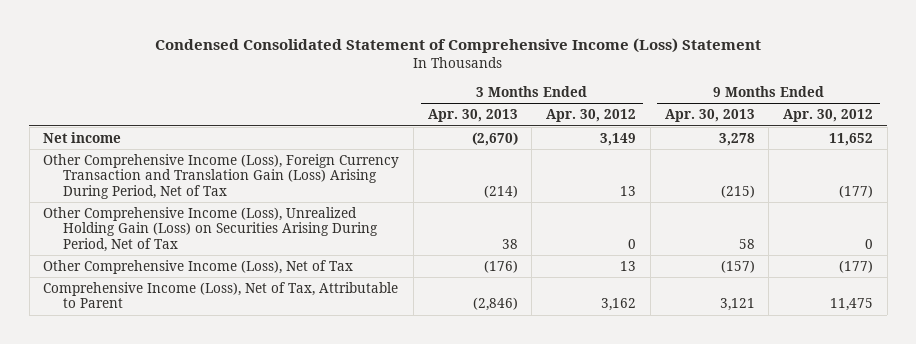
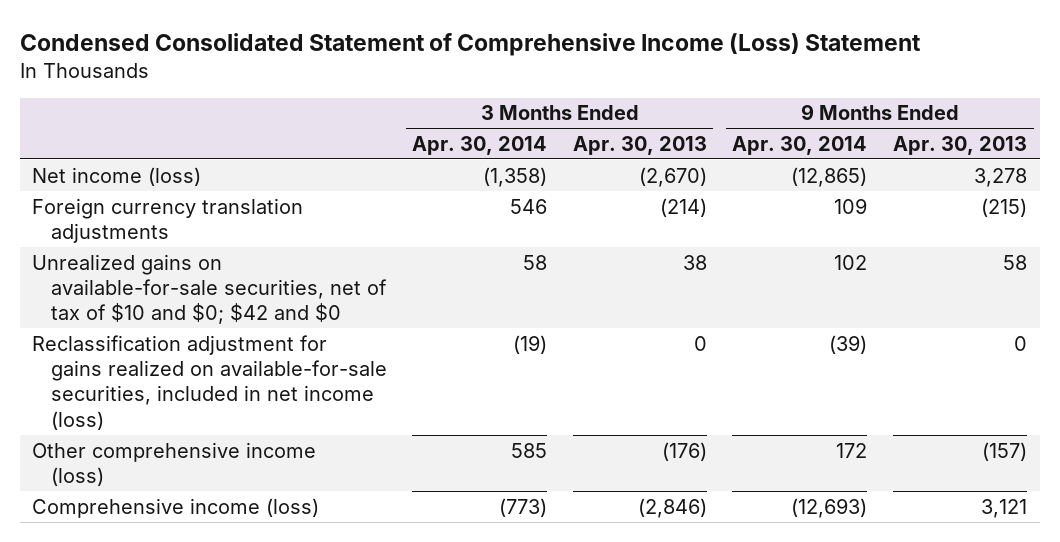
[546,109,637,123] Apr. 30, 2012 -> none
[783,109,874,123] Apr. 30, 2012 -> none
none -> [412,135,548,155] Apr. 30, 2014
none -> [732,135,868,155] Apr. 30, 2014
[43,131,122,143] Net income -> [32,166,202,186] Net income (loss)
[43,153,400,199] Other Comprehensive Income (Loss), Foreign Currency Transaction and Translation Gain (Loss) Arising During Period, Net of Tax -> [32,197,304,243] Foreign currency translation adjustments
[43,206,378,252] Other Comprehensive Income (Loss), Unrealized Holding Gain (Loss) on Securities Arising During Period, Net of Tax -> [32,253,387,325] Unrealized gains on available-for-sale securities, net of tax of $10 and $0; $42 and $0
none -> [32,334,387,430] Reclassification adjustment for gains realized on available-for-sale securities, included in net income (loss)
[43,259,354,274] Other Comprehensive Income (Loss), Net of Tax -> [32,441,317,486] Other comprehensive income (loss)
[43,281,399,309] Comprehensive Income (Loss), Net of Tax, Attributable to Parent -> [32,497,320,518] Comprehensive income (loss)

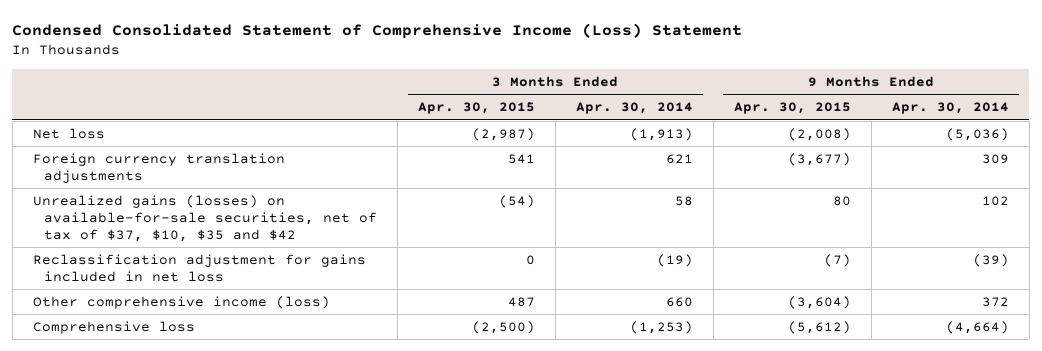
[572,135,707,155] Apr. 30, 2013 -> none
[893,135,1028,155] Apr. 30, 2013 -> none
none -> [417,102,535,115] Apr. 30, 2015
none -> [733,102,851,115] Apr. 30, 2015
[32,166,202,186] Net income (loss) -> [32,127,105,139] Net loss
[483,166,548,187] (1,358) -> [629,127,693,141] (1,913)
[791,166,868,187] (12,865) -> [945,127,1009,141] (5,036)
[510,198,548,214] 546 -> [665,153,693,164] 621
[834,197,868,214] 109 -> [981,153,1009,164] 309
[32,253,387,325] Unrealized gains on available-for-sale securities, net of tax of $10 and $0; $42 and $0 -> [32,194,377,242] Unrealized gains (losses) on available-for-sale securities, net of tax of $37, $10, $35 and $42
[32,334,387,430] Reclassification adjustment for gains realized on available-for-sale securities, included in net income (loss) -> [32,253,366,282] Reclassification adjustment for gains included in net loss
[511,442,548,458] 585 -> [665,296,693,307] 660
[836,442,868,458] 172 -> [981,296,1009,307] 372
[32,497,320,518] Comprehensive income (loss) -> [32,320,195,334] Comprehensive loss
[499,497,548,517] (773) -> [629,320,693,334] (1,253)
[791,497,868,518] (12,693) -> [945,320,1009,334] (4,664)

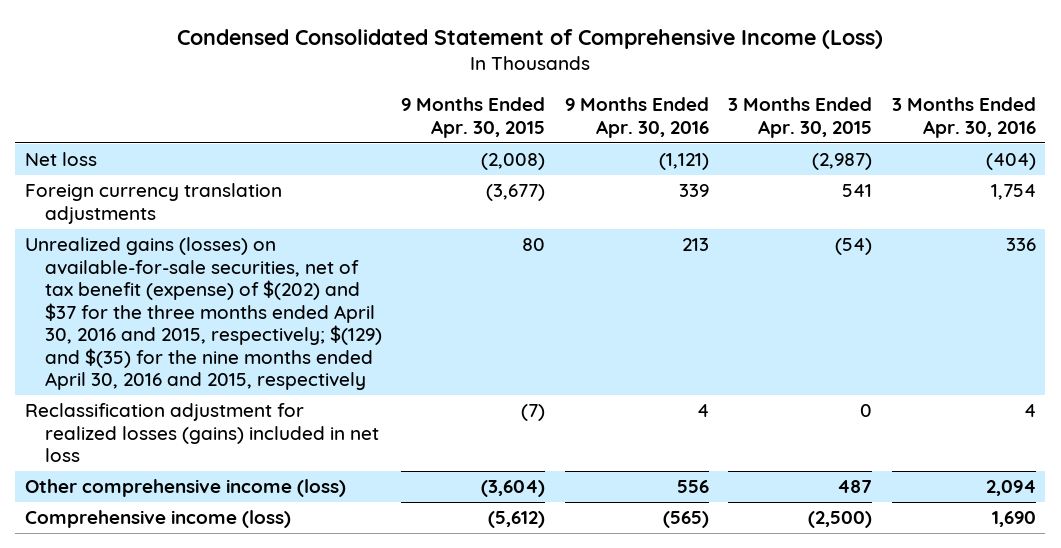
[12,22,743,39] Condensed Consolidated Statement of Comprehensive Income (Loss) Statement -> [177,28,884,49] Condensed Consolidated Statement of Comprehensive Income (Loss)
[575,102,693,115] Apr. 30, 2014 -> none
[891,102,1009,115] Apr. 30, 2014 -> none
none -> [564,97,709,138] 9 Months Ended Apr. 30, 2016
none -> [891,97,1036,138] 3 Months Ended Apr. 30, 2016
[32,194,377,242] Unrealized gains (losses) on available-for-sale securities, net of tax of $37, $10, $35 and $42 -> [25,237,382,391] Unrealized gains (losses) on available-for-sale securities, net of tax benefit (expense) of $(202) and $37 for the three months ended April 30, 2016 and 2015, respectively; $(129) and $(35) for the nine months ended April 30, 2016 and 2015, respectively
[32,253,366,282] Reclassification adjustment for gains included in net loss -> [25,403,379,463] Reclassification adjustment for realized losses (gains) included in net loss
[32,320,195,334] Comprehensive loss -> [25,510,292,529] Comprehensive income (loss)

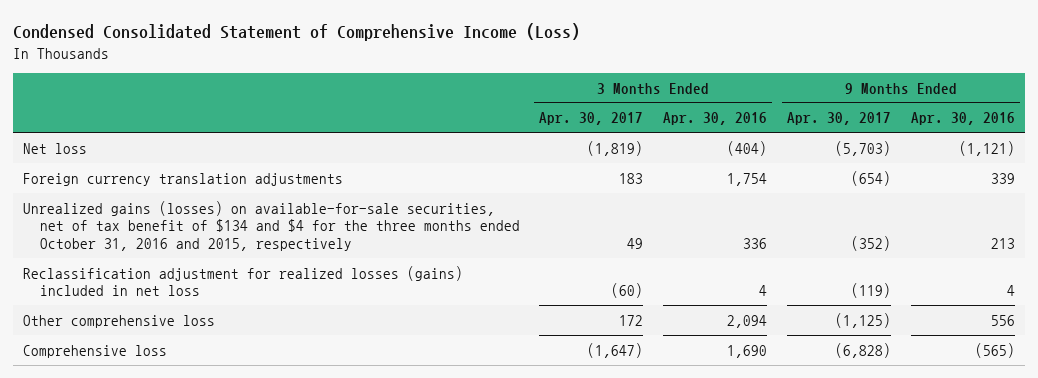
[401,97,546,138] 9 Months Ended Apr. 30, 2015 -> none
[728,97,873,138] 3 Months Ended Apr. 30, 2015 -> none
none -> [539,112,644,126] Apr. 30, 2017
none -> [787,112,892,126] Apr. 30, 2017
[25,237,382,391] Unrealized gains (losses) on available-for-sale securities, net of tax benefit (expense) of $(202) and $37 for the three months ended April 30, 2016 and 2015, respectively; $(129) and $(35) for the nine months ended April 30, 2016 and 2015, respectively -> [23,200,520,252] Unrealized gains (losses) on available-for-sale securities, net of tax benefit of $134 and $4 for the three months ended October 31, 2016 and 2015, respectively
[25,479,347,498] Other comprehensive income (loss) -> [23,314,216,328] Other comprehensive loss
[25,510,292,529] Comprehensive income (loss) -> [23,344,168,358] Comprehensive loss

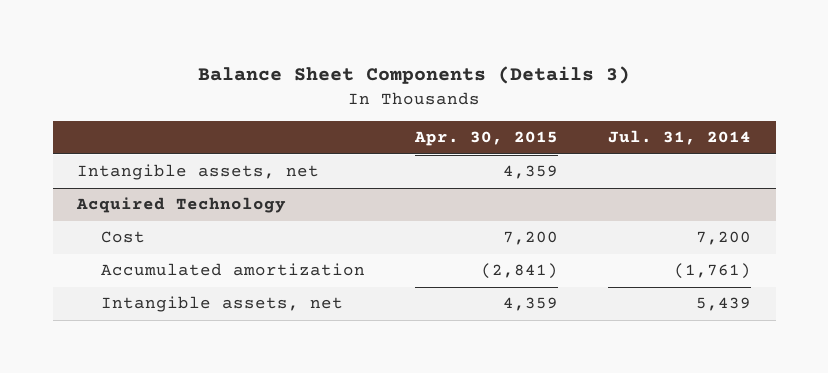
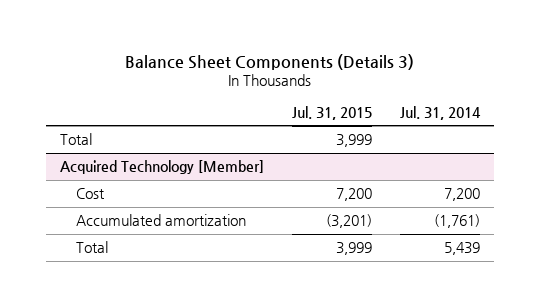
[414,131,559,147] Apr. 30, 2015 -> none
none -> [292,105,373,120] Jul. 31, 2015
[77,164,320,181] Intangible assets, net -> [60,133,93,146] Total
[76,197,287,214] Acquired Technology -> [60,160,265,175] Acquired Technology [Member]
[101,296,344,313] Intangible assets, net -> [76,241,109,254] Total

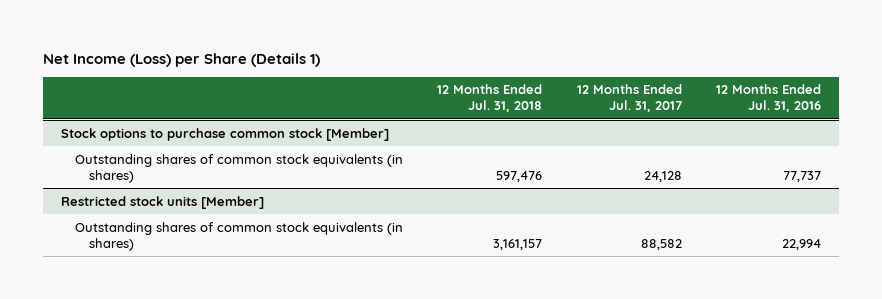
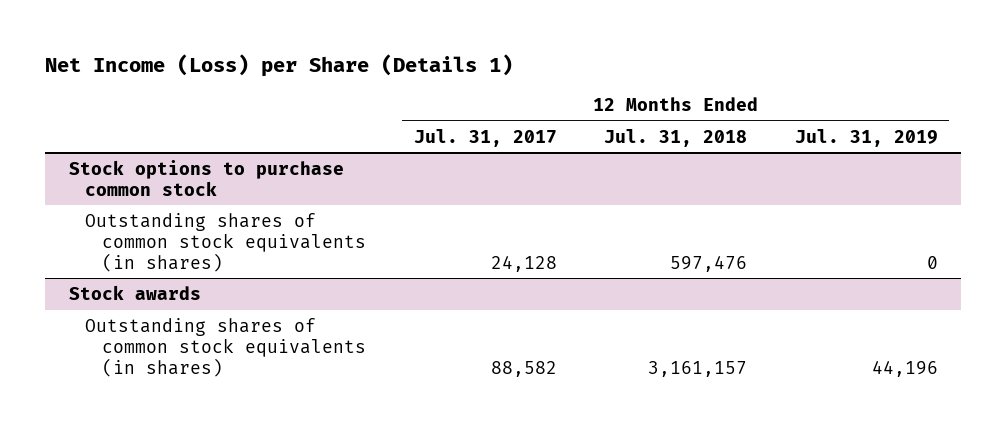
[716,84,822,113] 12 Months Ended Jul. 31, 2016 -> none
none -> [794,128,938,147] Jul. 31, 2019
[60,127,389,141] Stock options to purchase common stock [Member] -> [68,159,344,196] Stock options to purchase common stock
[60,195,264,209] Restricted stock units [Member] -> [68,284,201,300] Stock awards

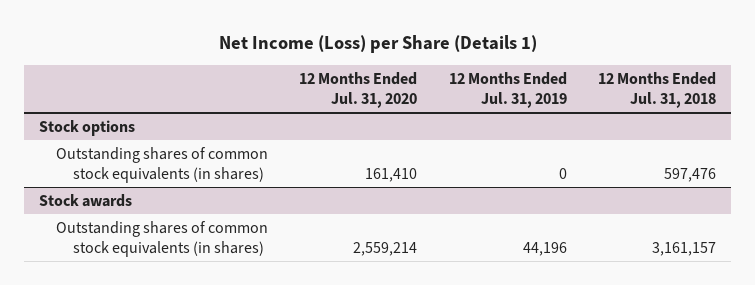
[413,128,557,147] Jul. 31, 2017 -> none
none -> [299,72,418,109] 12 Months Ended Jul. 31, 2020
[68,159,344,196] Stock options to purchase common stock -> [39,119,136,136] Stock options

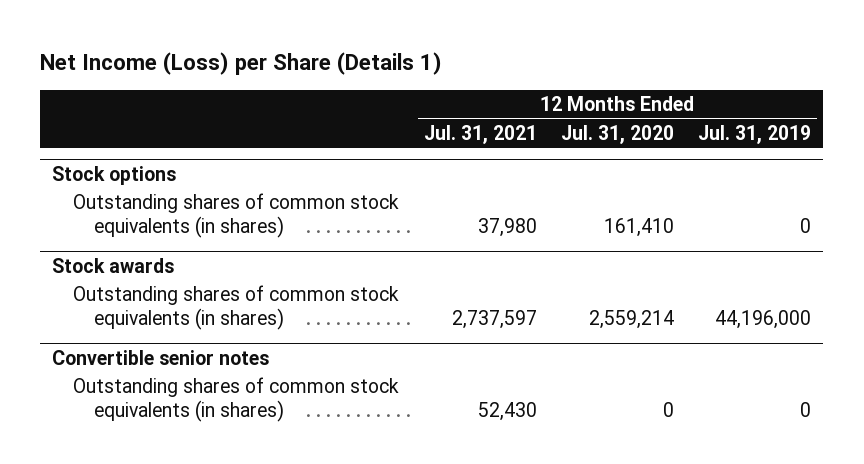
[597,72,716,109] 12 Months Ended Jul. 31, 2018 -> none
none -> [423,124,537,144] Jul. 31, 2021
[522,241,567,256] 44,196 -> [715,309,812,329] 44,196,000
none -> [52,349,270,365] Convertible senior notes
none -> [73,377,400,422] Outstanding shares of common stock equivalents (in shares)

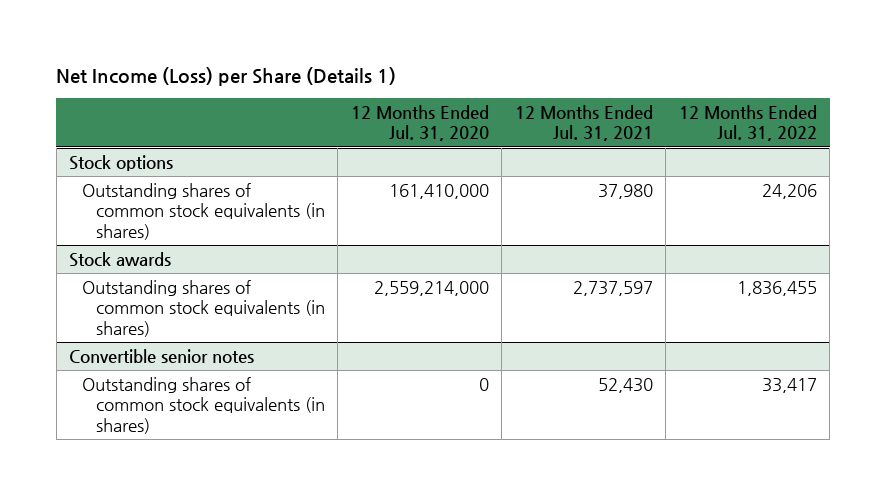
[698,124,812,144] Jul. 31, 2019 -> none
none -> [678,104,817,142] 12 Months Ended Jul. 31, 2022
[603,217,674,237] 161,410 -> [388,183,489,199] 161,410,000
[588,309,674,329] 2,559,214 -> [373,280,489,296] 2,559,214,000

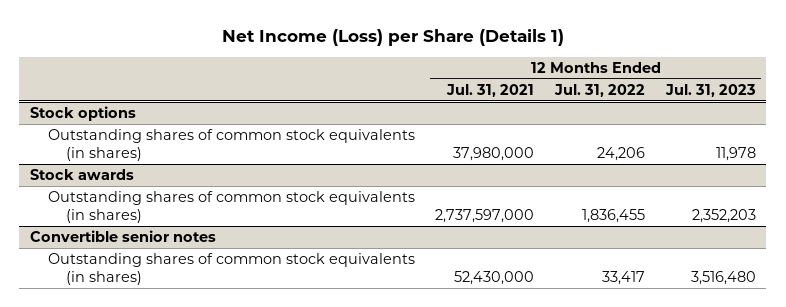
[350,104,489,142] 12 Months Ended Jul. 31, 2020 -> none
none -> [664,83,756,97] Jul. 31, 2023
[597,183,653,199] 37,980 -> [453,147,535,162] 37,980,000
[572,280,653,296] 2,737,597 -> [435,209,535,224] 2,737,597,000
[597,377,653,393] 52,430 -> [454,271,535,286] 52,430,000

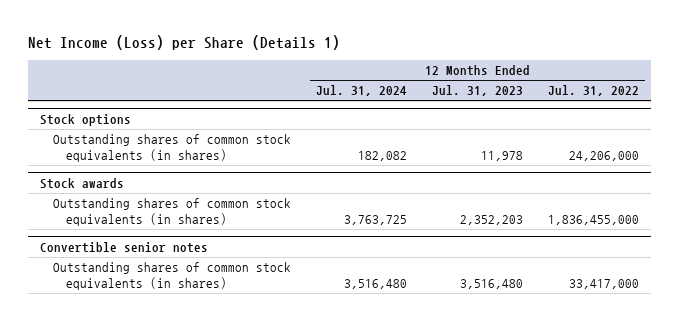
[446,83,535,97] Jul. 31, 2021 -> none
none -> [316,85,408,97] Jul. 31, 2024
[597,147,646,162] 24,206 -> [568,151,639,162] 24,206,000
[582,209,646,224] 1,836,455 -> [547,215,639,226] 1,836,455,000
[602,271,646,286] 33,417 -> [568,279,639,290] 33,417,000

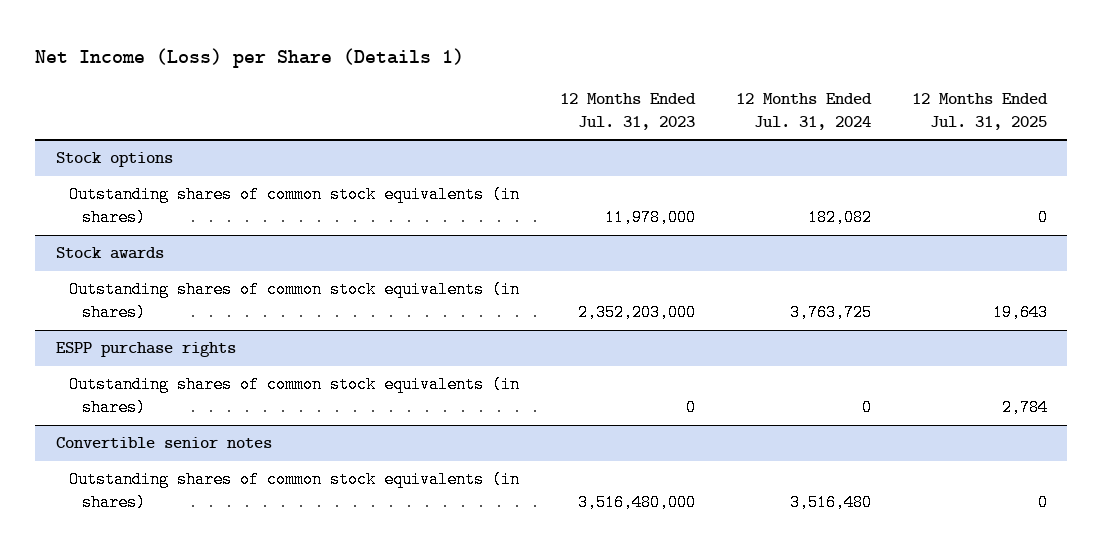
[547,85,639,97] Jul. 31, 2022 -> none
none -> [911,92,1048,130] 12 Months Ended Jul. 31, 2025
[481,151,524,162] 11,978 -> [604,209,696,227] 11,978,000
[460,215,524,226] 2,352,203 -> [577,304,696,322] 2,352,203,000
none -> [55,342,236,358] ESPP purchase rights
none -> [68,376,520,417] Outstanding shares of common stock equivalents (in shares)
[460,279,524,290] 3,516,480 -> [577,494,696,512] 3,516,480,000

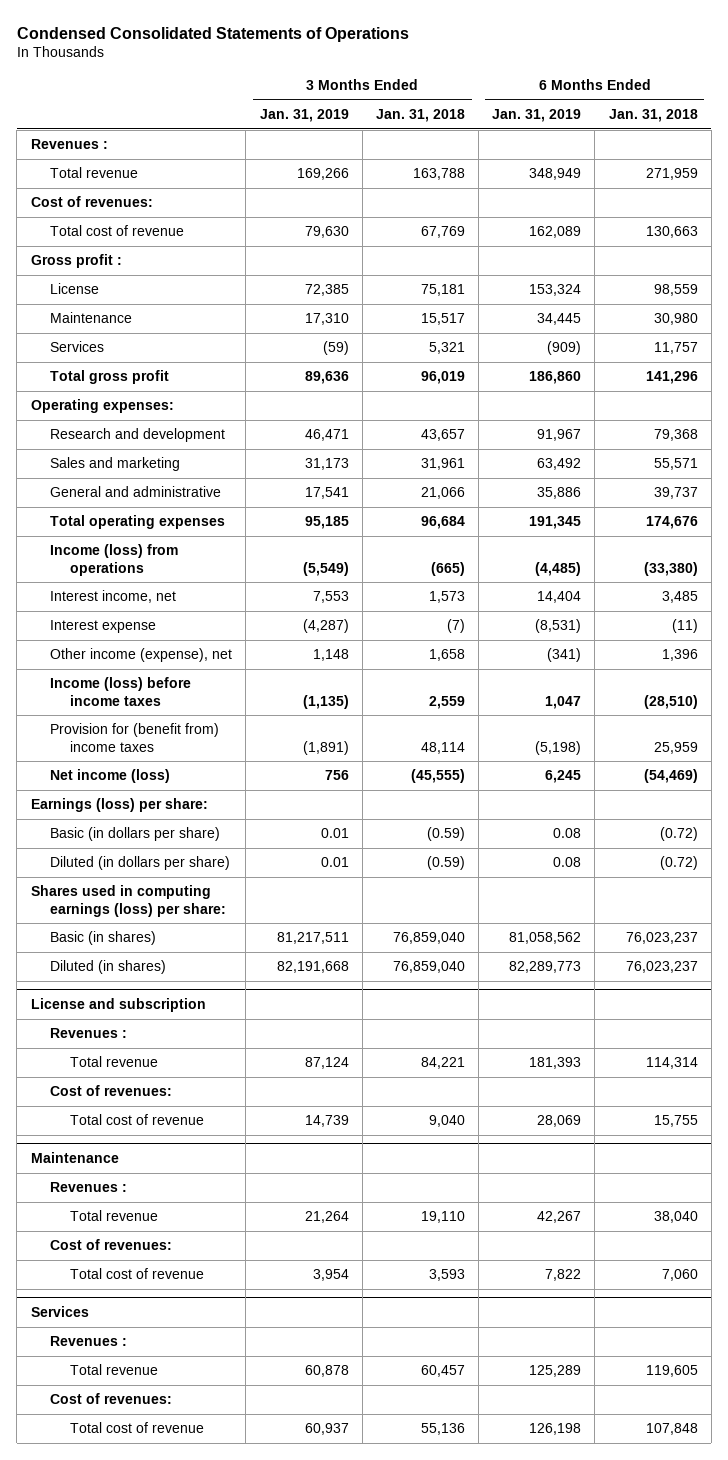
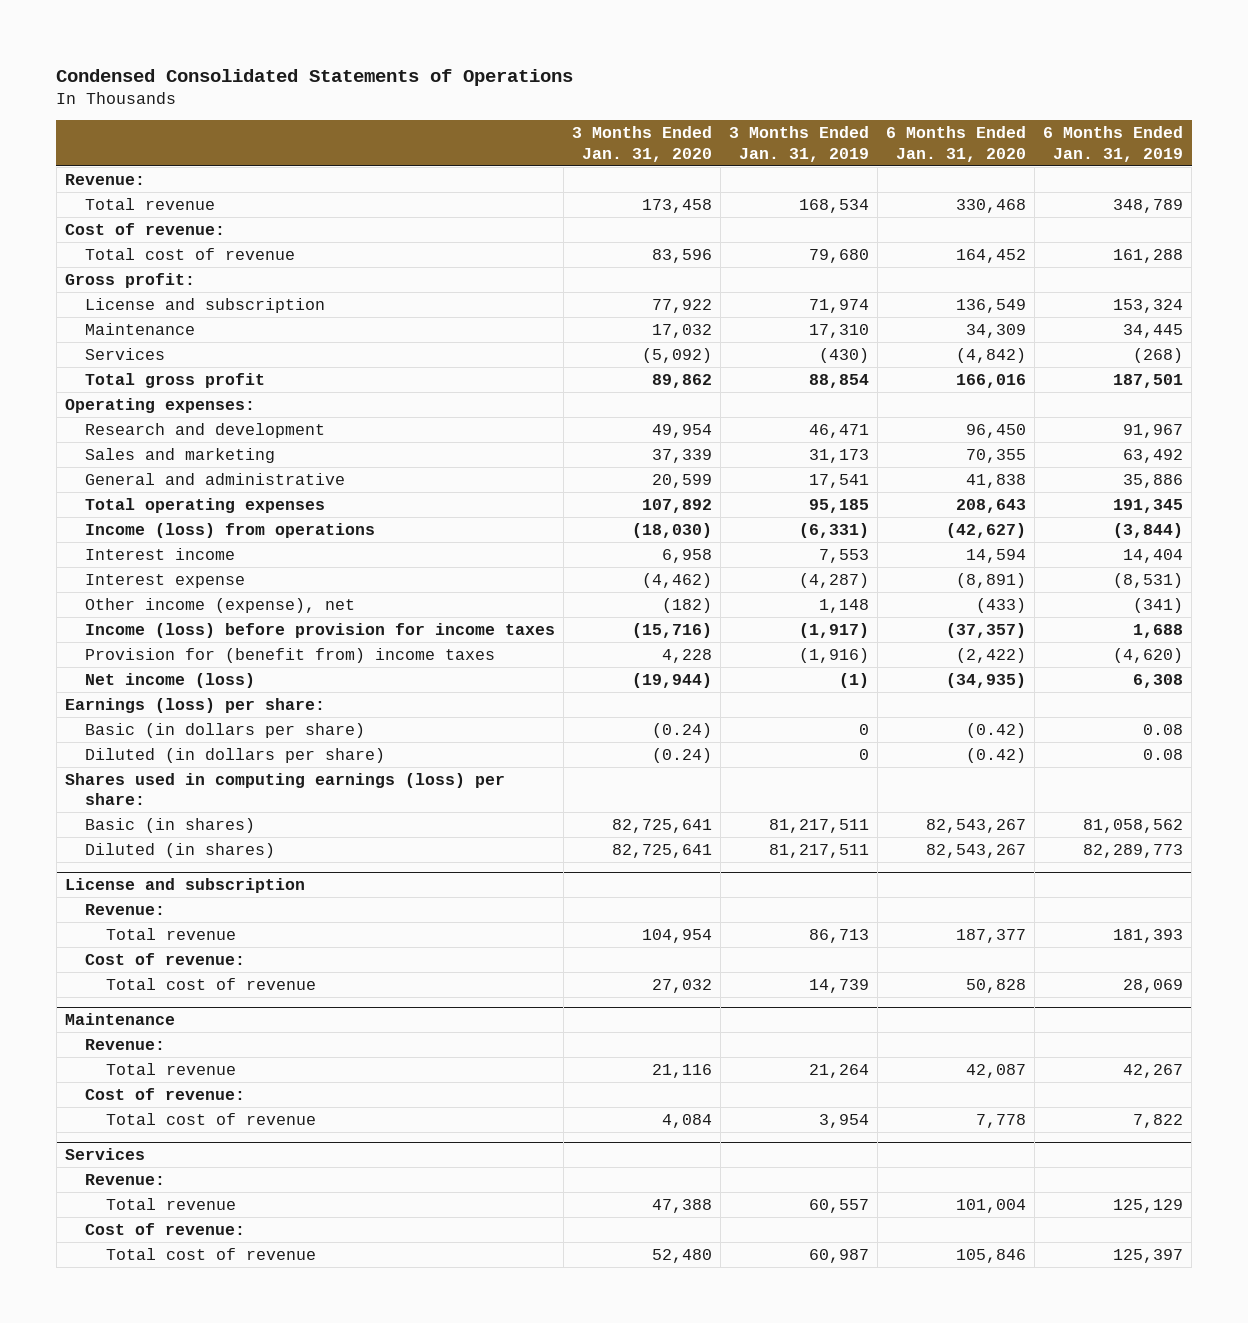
[375,109,465,123] Jan. 31, 2018 -> none
[608,109,698,123] Jan. 31, 2018 -> none
none -> [572,126,713,162] 3 Months Ended Jan. 31, 2020
none -> [886,126,1027,162] 6 Months Ended Jan. 31, 2020
[30,139,108,150] Revenues : -> [64,173,145,185] Revenue:
[296,168,349,181] 169,266 -> [799,198,870,213] 168,534
[529,168,582,181] 348,949 -> [1113,198,1184,213] 348,789
[30,196,153,208] Cost of revenues: -> [64,222,225,235] Cost of revenue:
[304,226,349,239] 79,630 -> [809,248,870,263] 79,680
[529,226,582,239] 162,089 -> [1113,248,1184,263] 161,288
[30,254,122,269] Gross profit : -> [64,272,195,288] Gross profit:
[50,283,100,295] License -> [85,297,326,313] License and subscription
[304,284,349,297] 72,385 -> [809,298,870,313] 71,974
[322,341,349,356] (59) -> [819,347,870,363] (430)
[547,341,582,356] (909) -> [1133,347,1184,363] (268)
[304,371,349,385] 89,636 -> [809,373,870,388] 88,854
[529,371,582,385] 186,860 -> [1113,373,1184,388] 187,501
[302,561,349,576] (5,549) -> [799,522,870,538] (6,331)
[535,561,582,576] (4,485) -> [1113,522,1184,538] (3,844)
[50,590,177,604] Interest income, net -> [85,547,236,560] Interest income
[50,677,192,706] Income (loss) before income taxes -> [85,622,556,638] Income (loss) before provision for income taxes
[302,694,349,709] (1,135) -> [799,622,870,638] (1,917)
[545,695,582,709] 1,047 -> [1133,623,1184,638] 1,688
[302,740,349,755] (1,891) -> [799,647,870,663] (1,916)
[535,740,582,755] (5,198) -> [1113,647,1184,663] (4,620)
[324,770,349,781] 756 -> [839,672,870,688] (1)
[545,770,582,784] 6,245 -> [1133,673,1184,688] 6,308
[320,828,349,839] 0.01 -> [859,723,870,735] 0
[320,857,349,868] 0.01 -> [859,748,870,760] 0
[276,961,349,974] 82,191,668 -> [769,843,870,858] 81,217,511
[50,1028,128,1039] Revenues : -> [85,903,166,915] Revenue:
[304,1057,349,1070] 87,124 -> [809,928,870,943] 86,713
[50,1085,173,1097] Cost of revenues: -> [85,952,246,965] Cost of revenue:
[50,1182,128,1193] Revenues : -> [85,1038,166,1050] Revenue:
[50,1239,173,1251] Cost of revenues: -> [85,1087,246,1100] Cost of revenue:
[50,1336,128,1347] Revenues : -> [85,1173,166,1185] Revenue:
[304,1365,349,1378] 60,878 -> [809,1198,870,1213] 60,557
[529,1365,582,1378] 125,289 -> [1113,1198,1184,1213] 125,129
[50,1393,173,1405] Cost of revenues: -> [85,1222,246,1235] Cost of revenue:
[304,1423,349,1436] 60,937 -> [809,1248,870,1263] 60,987
[529,1423,582,1436] 126,198 -> [1113,1248,1184,1263] 125,397

